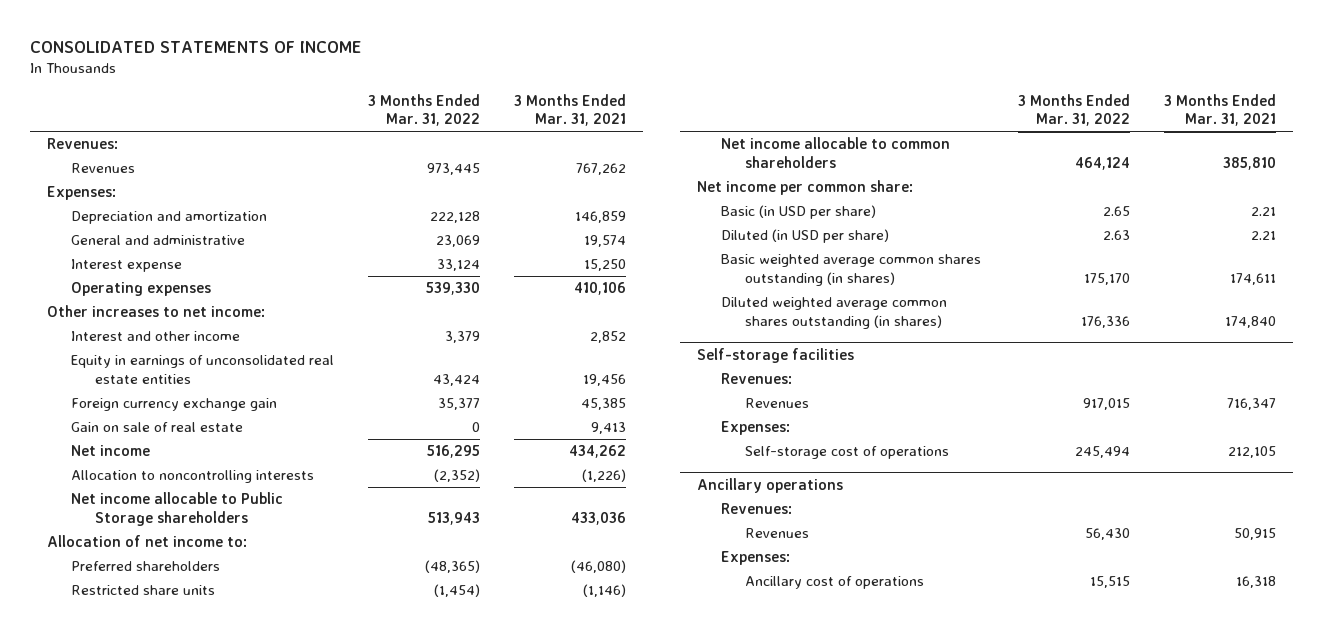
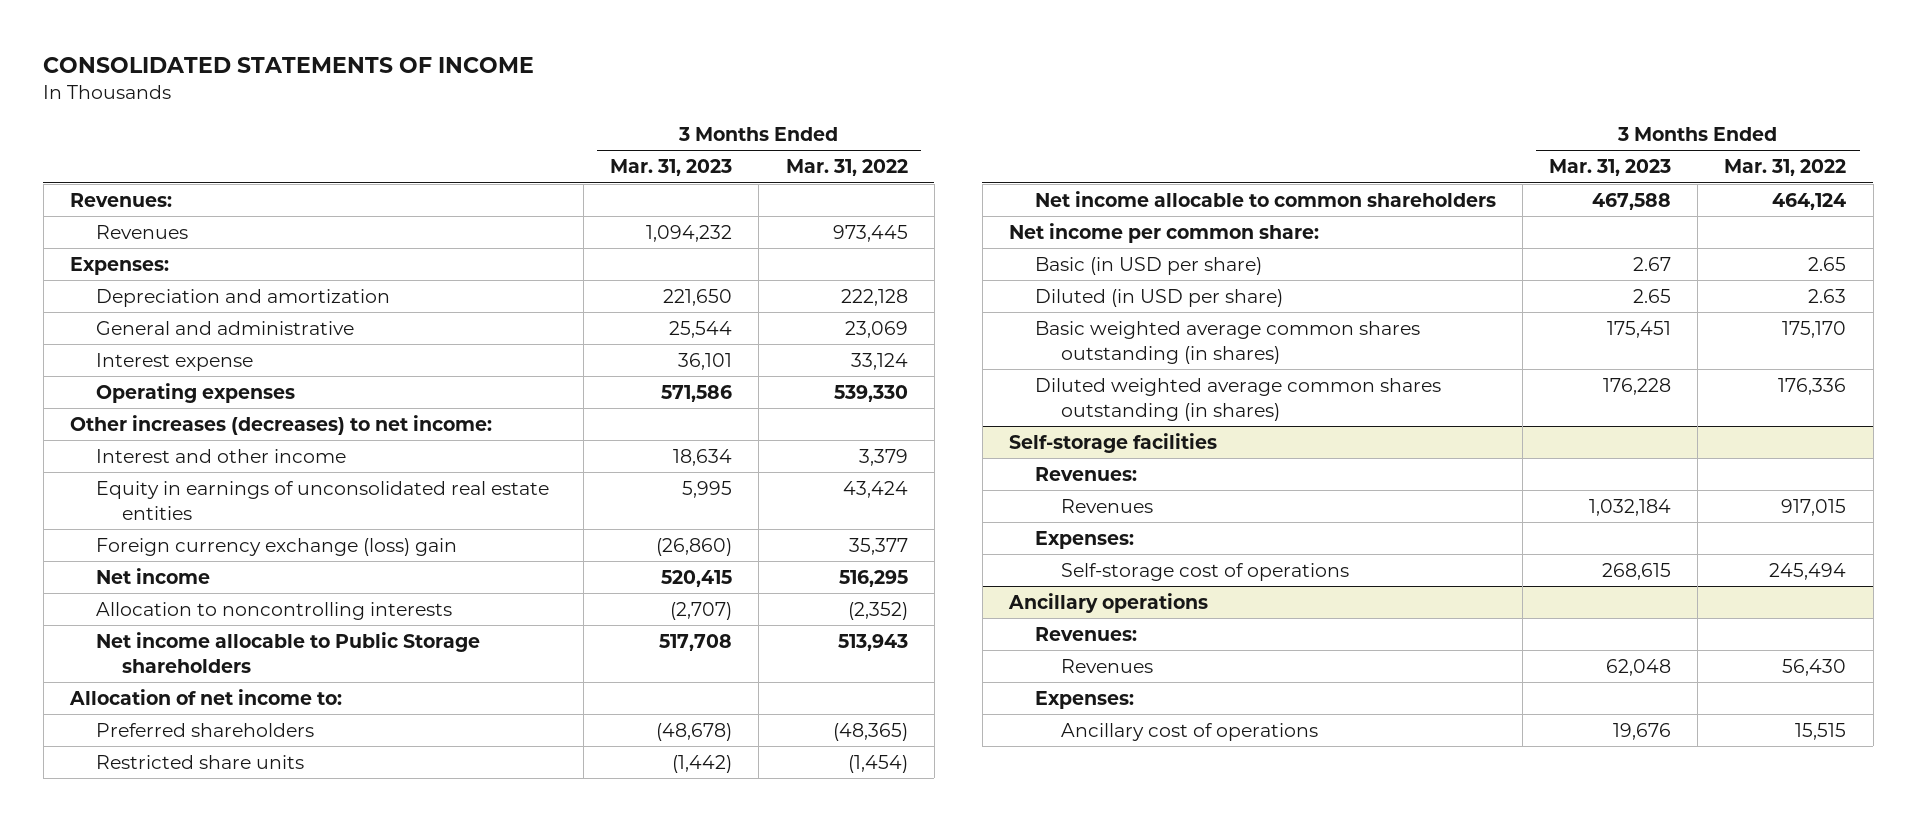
[513,93,626,127] 3 Months Ended Mar. 31, 2021 -> none
none -> [610,159,733,177] Mar. 31, 2023
[47,305,266,318] Other increases to net income: -> [69,414,492,435] Other increases (decreases) to net income:
[70,422,243,433] Gain on sale of real estate -> none
[70,398,277,412] Foreign currency exchange gain -> [96,537,458,556] Foreign currency exchange (loss) gain

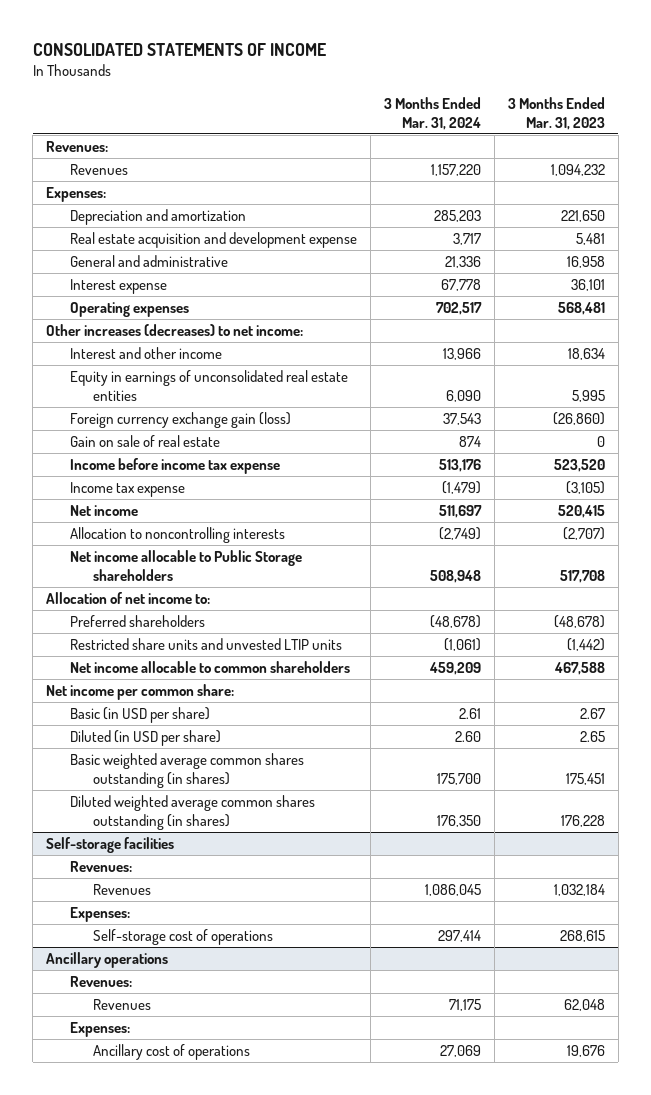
[785,159,908,177] Mar. 31, 2022 -> none
none -> [383,96,481,130] 3 Months Ended Mar. 31, 2024
none -> [69,232,357,249] Real estate acquisition and development expense
[669,320,733,338] 25,544 -> [566,256,605,269] 16,958
[661,384,733,402] 571,586 -> [557,302,605,316] 568,481
[96,537,458,556] Foreign currency exchange (loss) gain -> [69,412,291,429] Foreign currency exchange gain (loss)
none -> [69,435,220,448] Gain on sale of real estate
none -> [69,458,280,475] Income before income tax expense
none -> [69,482,185,498] Income tax expense
[96,754,305,769] Restricted share units -> [69,638,342,651] Restricted share units and unvested LTIP units

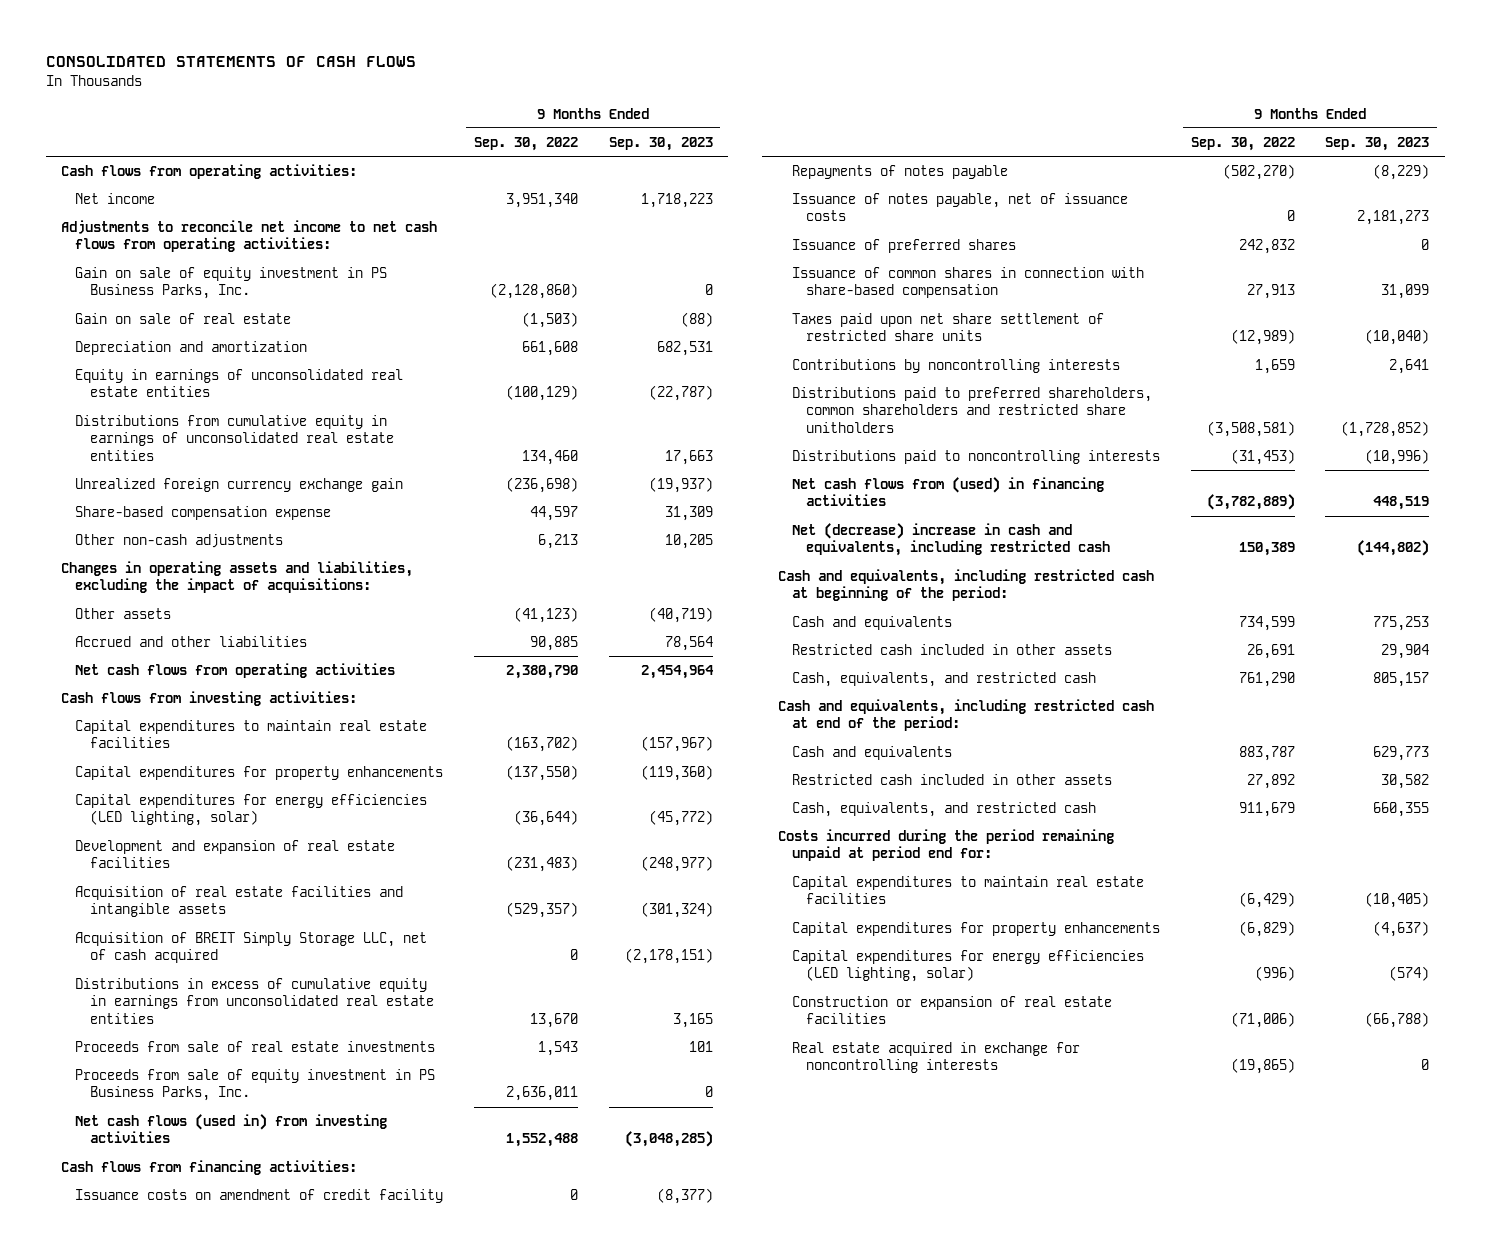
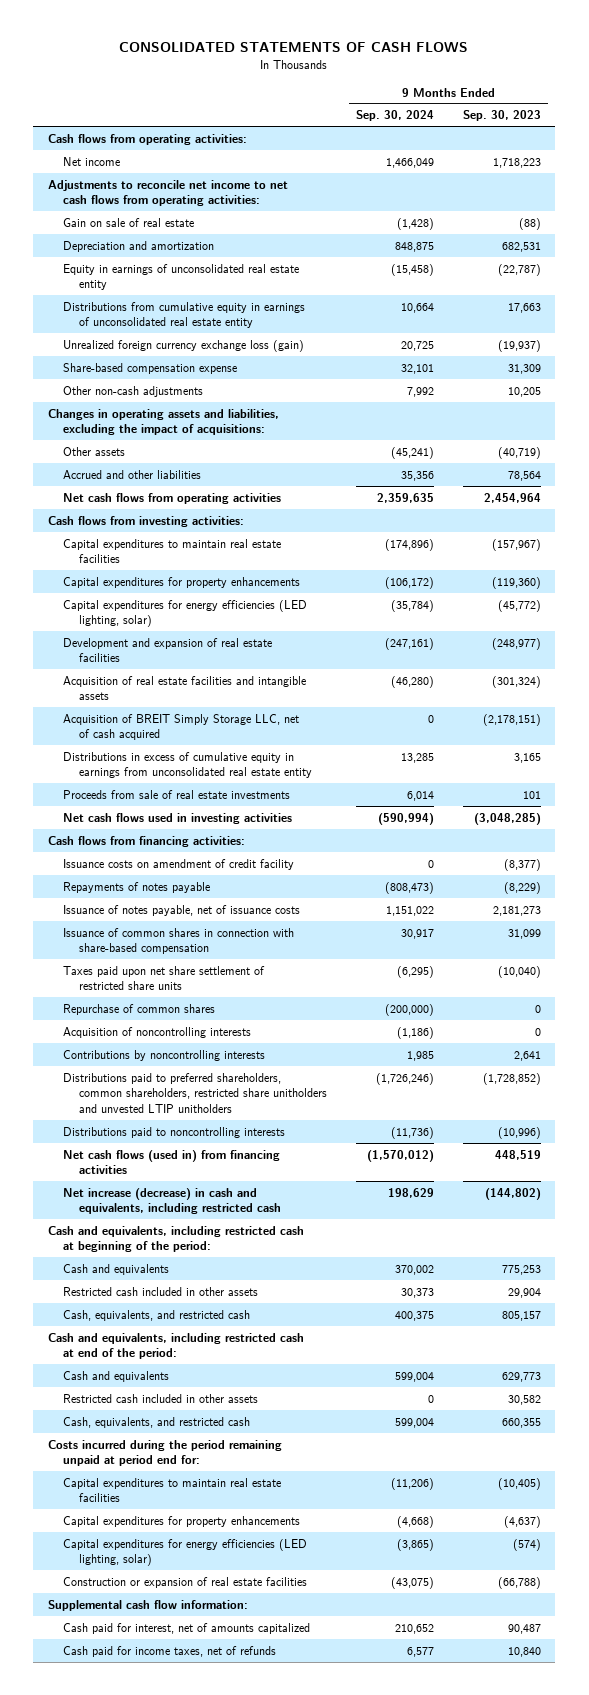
[474,136,579,151] Sep. 30, 2022 -> none
none -> [356,110,435,122] Sep. 30, 2024
[75,266,388,300] Gain on sale of equity investment in PS Business Parks, Inc. -> none
[75,368,404,398] Equity in earnings of unconsolidated real estate entities -> [63,263,300,291] Equity in earnings of unconsolidated real estate entity
[75,414,394,461] Distributions from cumulative equity in earnings of unconsolidated real estate entities -> [63,301,306,329] Distributions from cumulative equity in earnings of unconsolidated real estate entity
[75,477,404,492] Unrealized foreign currency exchange gain -> [63,339,305,352] Unrealized foreign currency exchange loss (gain)
[75,977,434,1024] Distributions in excess of cumulative equity in earnings from unconsolidated real estate entities -> [63,751,313,779] Distributions in excess of cumulative equity in earnings from unconsolidated real estate entity
[75,1068,436,1102] Proceeds from sale of equity investment in PS Business Parks, Inc. -> none
[75,1113,388,1144] Net cash flows (used in) from investing activities -> [63,812,293,824] Net cash flows used in investing activities
[791,238,1016,253] Issuance of preferred shares -> none
none -> [63,1003,216,1015] Repurchase of common shares
none -> [63,1026,252,1038] Acquisition of noncontrolling interests
[791,386,1152,433] Distributions paid to preferred shareholders, common shareholders and restricted share unitholders -> [63,1072,328,1114] Distributions paid to preferred shareholders, common shareholders, restricted share unitholders and unvested LTIP unitholders
[791,476,1104,507] Net cash flows from (used) in financing activities -> [63,1149,281,1175] Net cash flows (used in) from financing activities
[791,522,1111,557] Net (decrease) increase in cash and equivalents, including restricted cash -> [63,1187,282,1215] Net increase (decrease) in cash and equivalents, including restricted cash
[791,1041,1080,1074] Real estate acquired in exchange for noncontrolling interests -> none
none -> [47,1599,248,1611] Supplemental cash flow information:
none -> [63,1622,311,1634] Cash paid for interest, net of amounts capitalized
none -> [63,1645,277,1657] Cash paid for income taxes, net of refunds

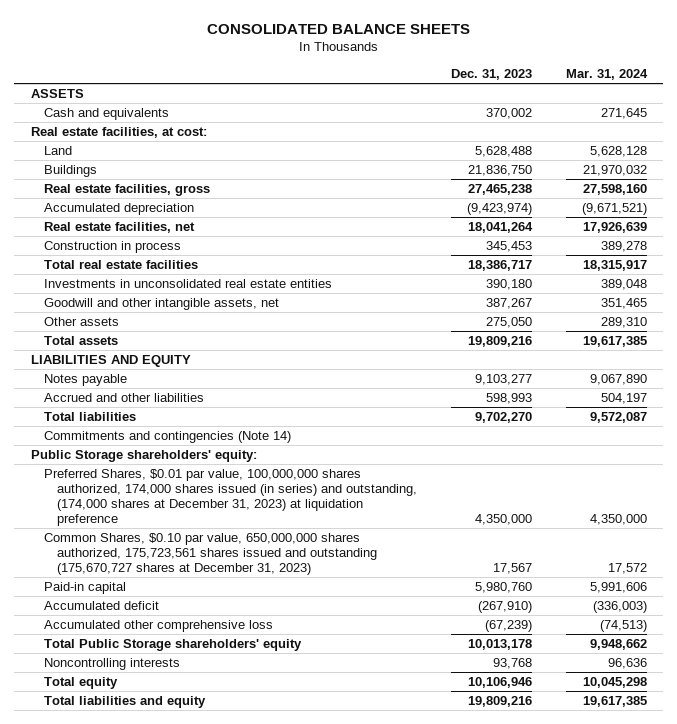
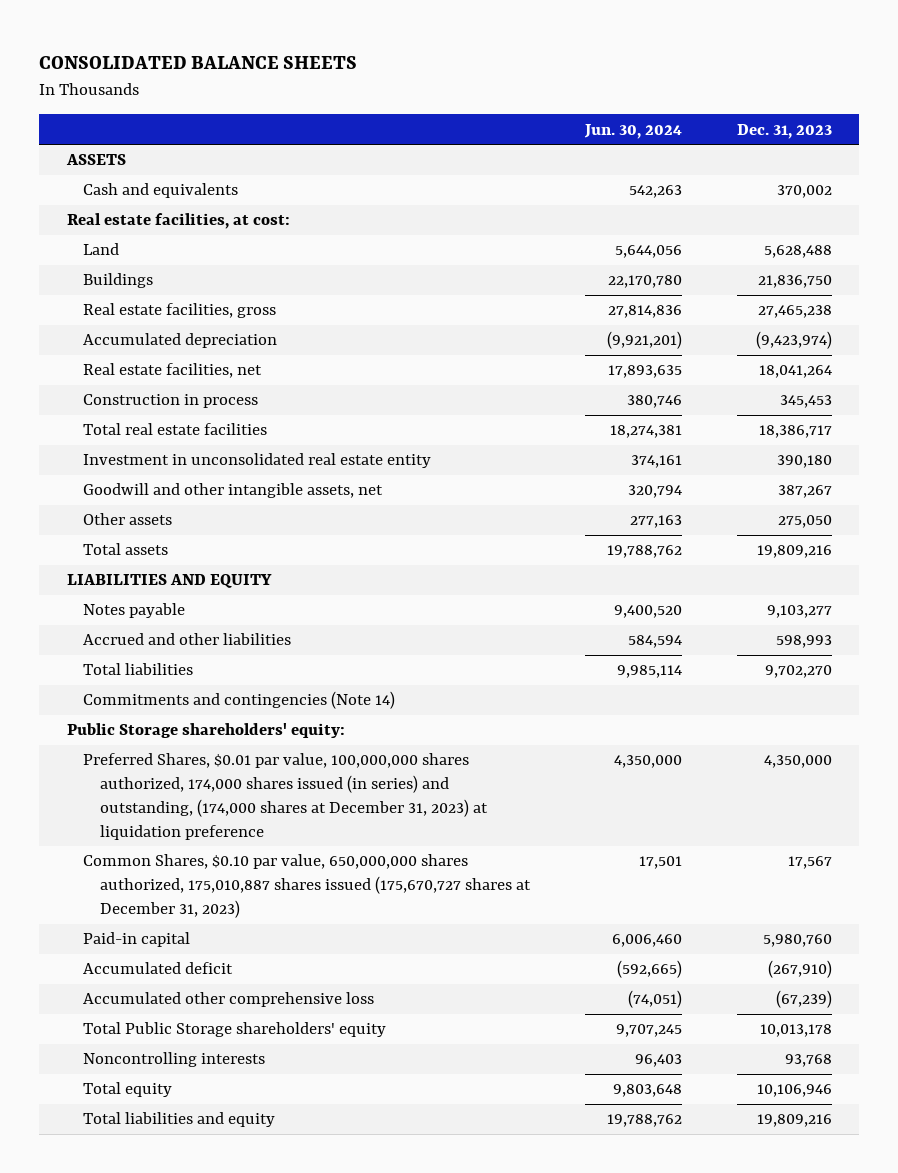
[565,68,648,80] Mar. 31, 2024 -> none
none -> [583,123,682,139] Jun. 30, 2024
[43,279,332,289] Investments in unconsolidated real estate entities -> [83,453,432,469] Investment in unconsolidated real estate entity
[43,533,378,576] Common Shares, $0.10 par value, 650,000,000 shares authorized, 175,723,561 shares issued and outstanding (175,670,727 shares at December 31, 2023) -> [83,854,532,919] Common Shares, $0.10 par value, 650,000,000 shares authorized, 175,010,887 shares issued (175,670,727 shares at December 31, 2023)

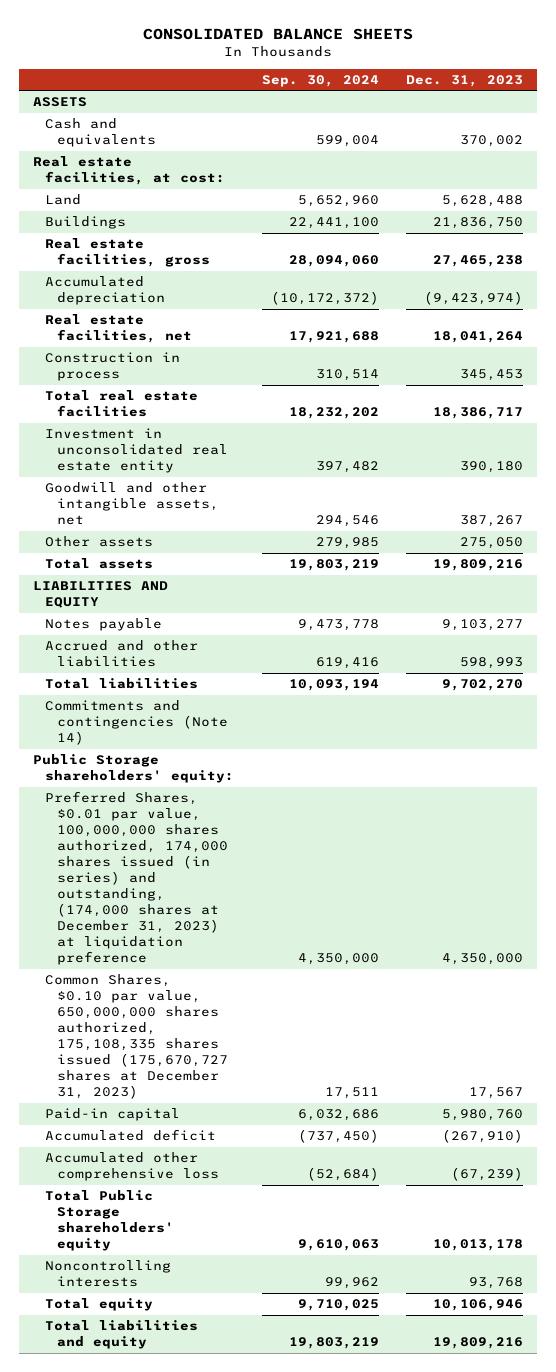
[583,123,682,139] Jun. 30, 2024 -> none
none -> [261,74,379,87] Sep. 30, 2024
[83,854,532,919] Common Shares, $0.10 par value, 650,000,000 shares authorized, 175,010,887 shares issued (175,670,727 shares at December 31, 2023) -> [44,974,229,1100] Common Shares, $0.10 par value, 650,000,000 shares authorized, 175,108,335 shares issued (175,670,727 shares at December 31, 2023)

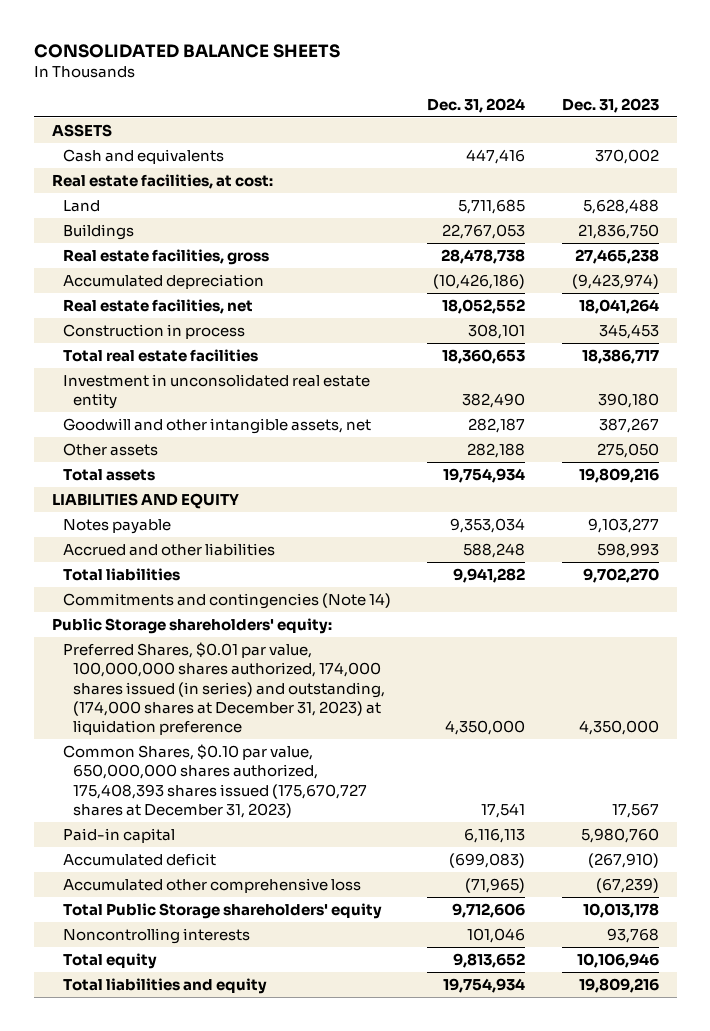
[261,74,379,87] Sep. 30, 2024 -> none
none -> [427,97,526,113] Dec. 31, 2024
[44,974,229,1100] Common Shares, $0.10 par value, 650,000,000 shares authorized, 175,108,335 shares issued (175,670,727 shares at December 31, 2023) -> [62,744,368,818] Common Shares, $0.10 par value, 650,000,000 shares authorized, 175,408,393 shares issued (175,670,727 shares at December 31, 2023)

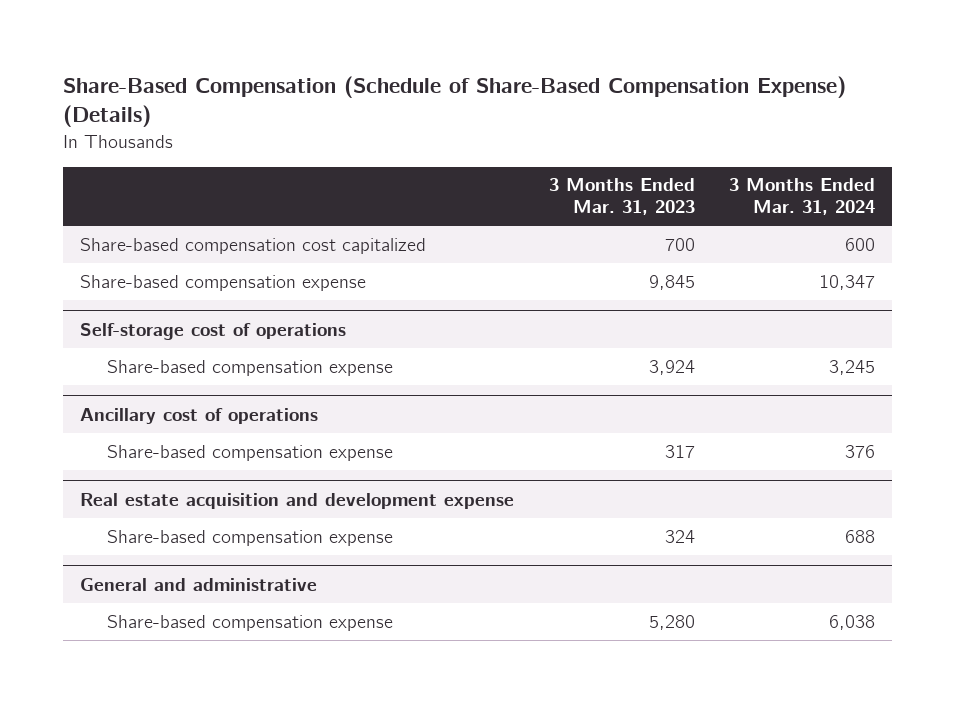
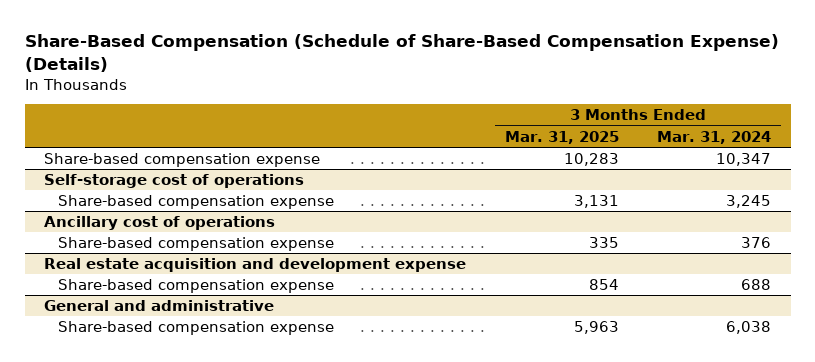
[548,178,695,216] 3 Months Ended Mar. 31, 2023 -> none
none -> [504,130,619,144] Mar. 31, 2025
[80,237,427,254] Share-based compensation cost capitalized -> none

